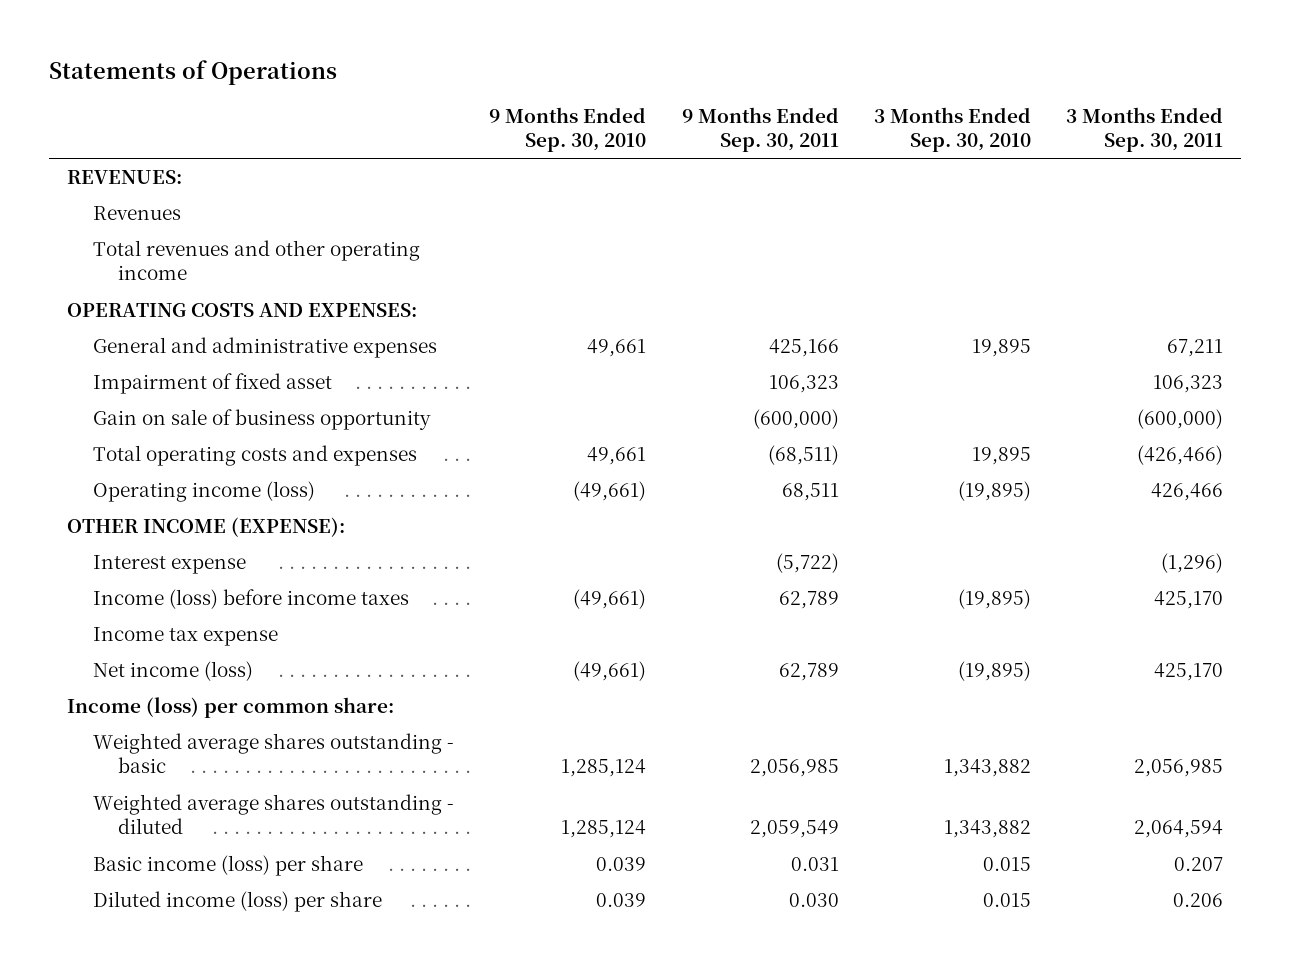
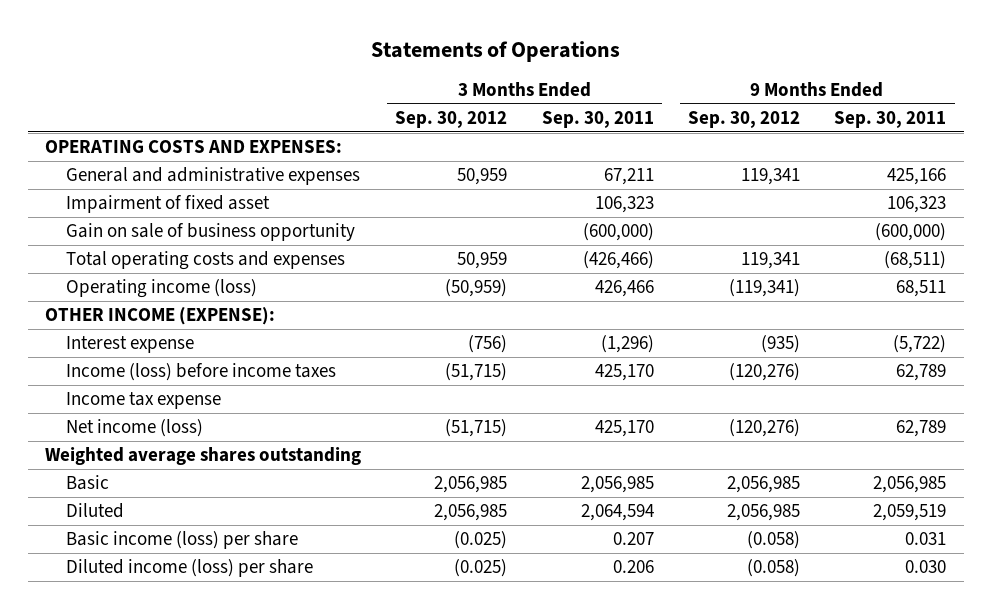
[489,107,647,153] 9 Months Ended Sep. 30, 2010 -> none
[873,107,1031,153] 3 Months Ended Sep. 30, 2010 -> none
none -> [395,110,508,128] Sep. 30, 2012
none -> [688,110,801,128] Sep. 30, 2012
[67,170,183,185] REVENUES: -> none
[92,206,181,221] Revenues -> none
[92,240,420,281] Total revenues and other operating income -> none
[67,697,395,719] Income (loss) per common share: -> none
none -> [45,447,362,466] Weighted average shares outstanding
[92,733,454,774] Weighted average shares outstanding - basic -> [65,475,109,491] Basic
[92,794,454,835] Weighted average shares outstanding - diluted -> [65,503,124,519] Diluted
[749,820,839,839] 2,059,549 -> [873,504,947,522] 2,059,519

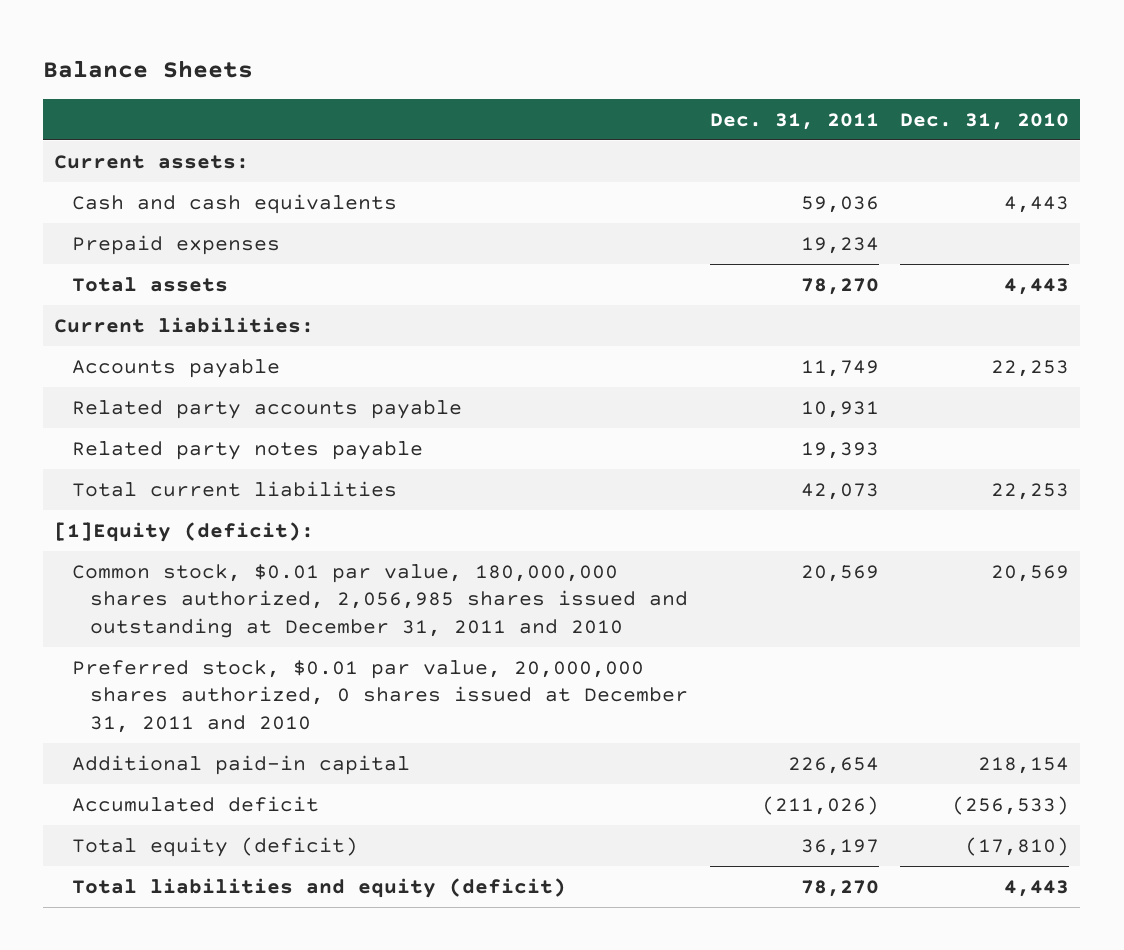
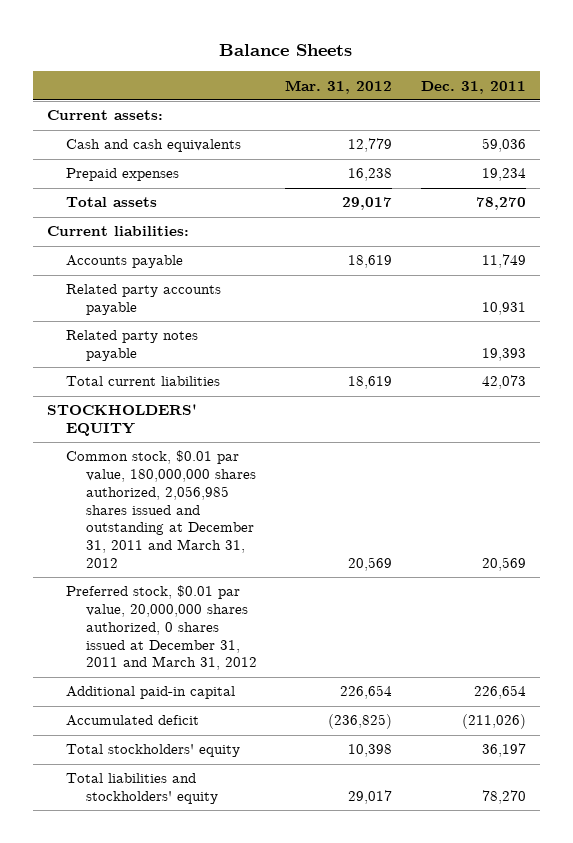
[900,112,1070,130] Dec. 31, 2010 -> none
none -> [285,79,393,94] Mar. 31, 2012
[54,521,315,542] [1]Equity (deficit): -> [47,404,198,437] STOCKHOLDERS' EQUITY
[72,563,689,638] Common stock, $0.01 par value, 180,000,000 shares authorized, 2,056,985 shares issued and outstanding at December 31, 2011 and 2010 -> [66,450,256,568] Common stock, $0.01 par value, 180,000,000 shares authorized, 2,056,985 shares issued and outstanding at December 31, 2011 and March 31, 2012
[72,659,689,733] Preferred stock, $0.01 par value, 20,000,000 shares authorized, 0 shares issued at December 31, 2011 and 2010 -> [66,585,257,671] Preferred stock, $0.01 par value, 20,000,000 shares authorized, 0 shares issued at December 31, 2011 and March 31, 2012
[72,836,359,857] Total equity (deficit) -> [66,744,241,758] Total stockholders' equity
[72,877,567,898] Total liabilities and equity (deficit) -> [66,773,218,805] Total liabilities and stockholders' equity

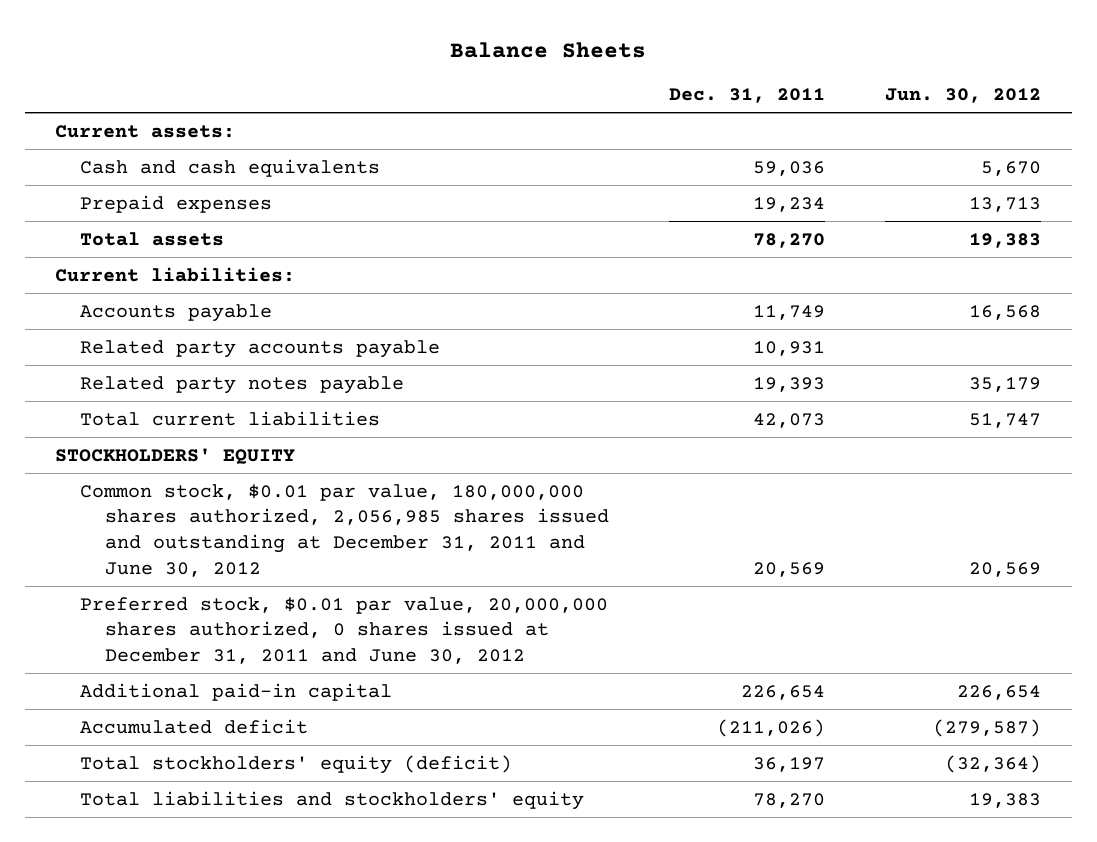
[285,79,393,94] Mar. 31, 2012 -> none
none -> [885,88,1042,104] Jun. 30, 2012
[66,450,256,568] Common stock, $0.01 par value, 180,000,000 shares authorized, 2,056,985 shares issued and outstanding at December 31, 2011 and March 31, 2012 -> [80,483,609,578] Common stock, $0.01 par value, 180,000,000 shares authorized, 2,056,985 shares issued and outstanding at December 31, 2011 and June 30, 2012
[66,585,257,671] Preferred stock, $0.01 par value, 20,000,000 shares authorized, 0 shares issued at December 31, 2011 and March 31, 2012 -> [80,596,609,665] Preferred stock, $0.01 par value, 20,000,000 shares authorized, 0 shares issued at December 31, 2011 and June 30, 2012
[66,744,241,758] Total stockholders' equity -> [80,754,513,774] Total stockholders' equity (deficit)

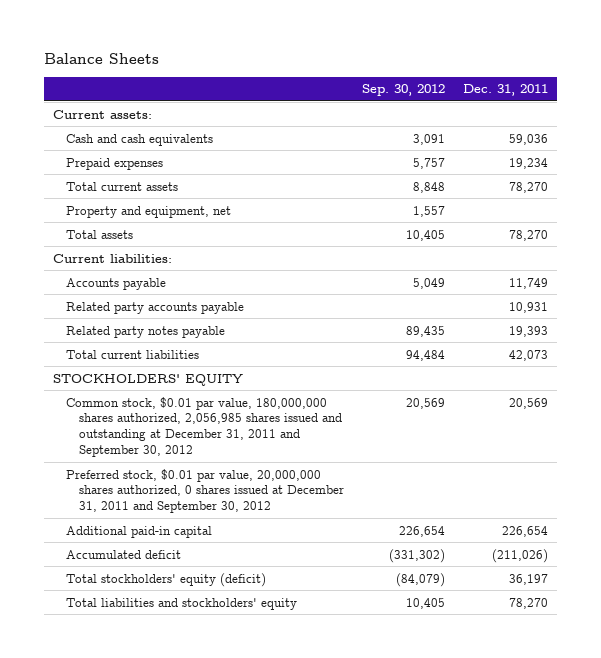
[885,88,1042,104] Jun. 30, 2012 -> none
none -> [362,84,446,97] Sep. 30, 2012
none -> [66,181,179,191] Total current assets
none -> [66,205,232,218] Property and equipment, net
[80,483,609,578] Common stock, $0.01 par value, 180,000,000 shares authorized, 2,056,985 shares issued and outstanding at December 31, 2011 and June 30, 2012 -> [66,396,343,458] Common stock, $0.01 par value, 180,000,000 shares authorized, 2,056,985 shares issued and outstanding at December 31, 2011 and September 30, 2012
[80,596,609,665] Preferred stock, $0.01 par value, 20,000,000 shares authorized, 0 shares issued at December 31, 2011 and June 30, 2012 -> [66,468,345,514] Preferred stock, $0.01 par value, 20,000,000 shares authorized, 0 shares issued at December 31, 2011 and September 30, 2012

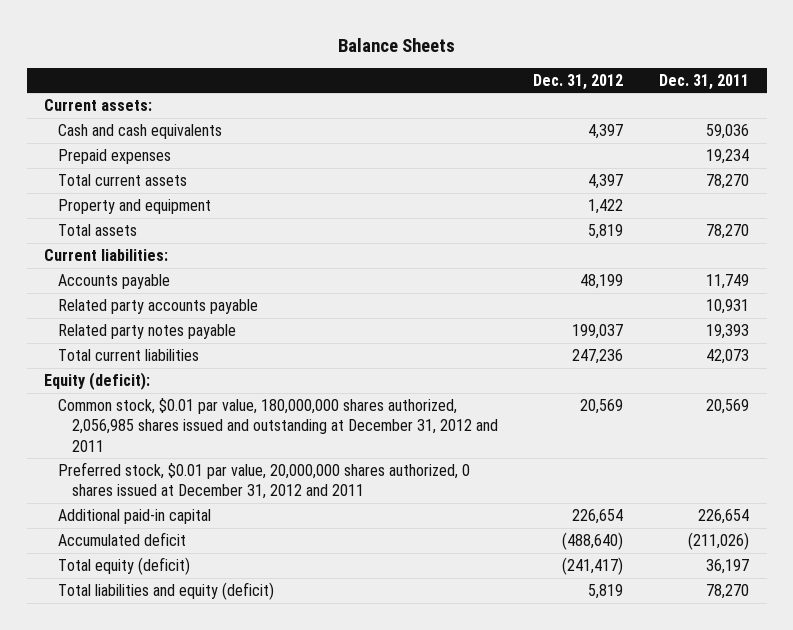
[362,84,446,97] Sep. 30, 2012 -> none
none -> [533,73,624,90] Dec. 31, 2012
[66,205,232,218] Property and equipment, net -> [58,199,212,215] Property and equipment
[52,373,243,386] STOCKHOLDERS' EQUITY -> [44,372,151,391] Equity (deficit):
[66,396,343,458] Common stock, $0.01 par value, 180,000,000 shares authorized, 2,056,985 shares issued and outstanding at December 31, 2011 and September 30, 2012 -> [58,398,498,452] Common stock, $0.01 par value, 180,000,000 shares authorized, 2,056,985 shares issued and outstanding at December 31, 2012 and 2011
[66,468,345,514] Preferred stock, $0.01 par value, 20,000,000 shares authorized, 0 shares issued at December 31, 2011 and September 30, 2012 -> [58,462,471,500] Preferred stock, $0.01 par value, 20,000,000 shares authorized, 0 shares issued at December 31, 2012 and 2011
[66,572,267,587] Total stockholders' equity (deficit) -> [58,557,191,576] Total equity (deficit)
[66,597,298,610] Total liabilities and stockholders' equity -> [58,582,275,601] Total liabilities and equity (deficit)

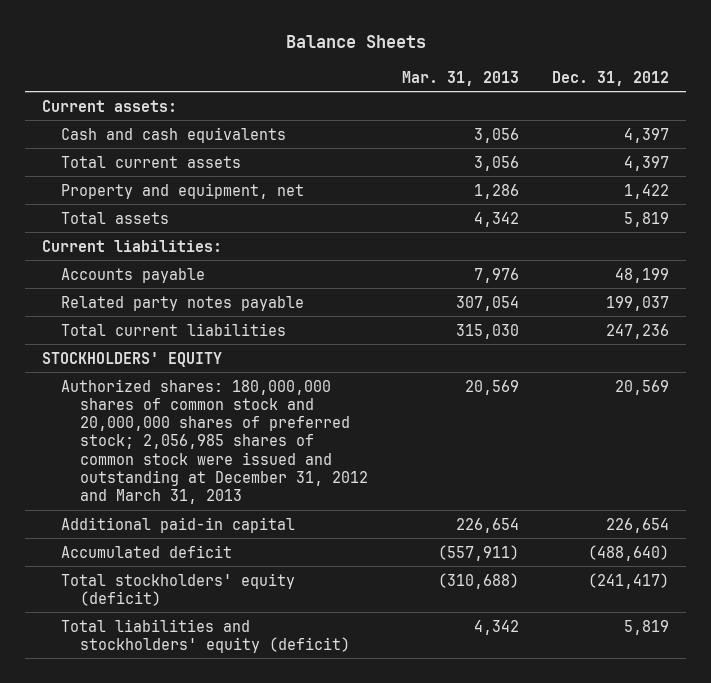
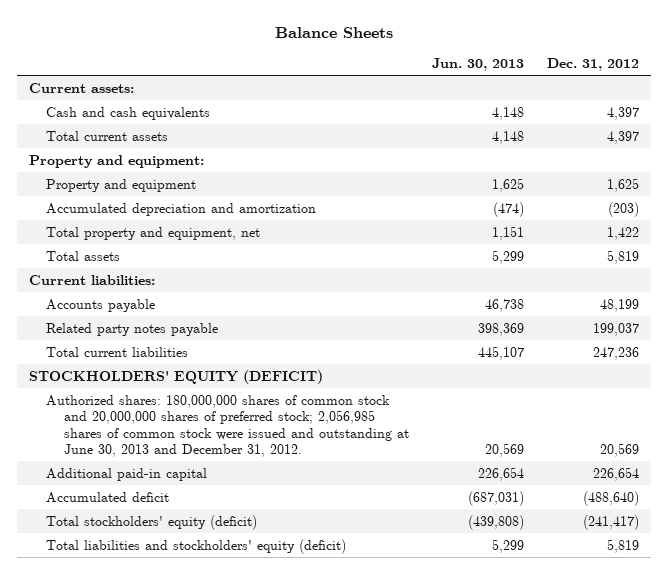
[401,70,519,86] Mar. 31, 2013 -> none
none -> [431,58,524,72] Jun. 30, 2013
none -> [28,154,204,168] Property and equipment:
none -> [46,178,197,192] Property and equipment
none -> [46,202,317,216] Accumulated depreciation and amortization
[60,182,304,199] Property and equipment, net -> [46,226,261,240] Total property and equipment, net
[41,351,222,367] STOCKHOLDERS' EQUITY -> [28,369,323,384] STOCKHOLDERS' EQUITY (DEFICIT)
[60,378,369,505] Authorized shares: 180,000,000 shares of common stock and 20,000,000 shares of preferred stock; 2,056,985 shares of common stock were issued and outstanding at December 31, 2012 and March 31, 2013 -> [46,394,409,458] Authorized shares: 180,000,000 shares of common stock and 20,000,000 shares of preferred stock; 2,056,985 shares of common stock were issued and outstanding at June 30, 2013 and December 31, 2012.

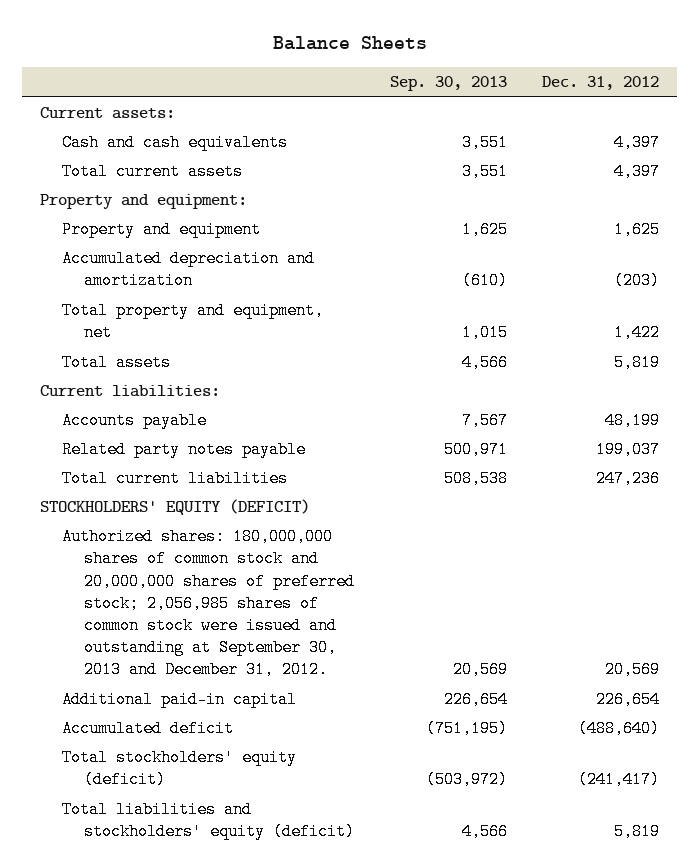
[431,58,524,72] Jun. 30, 2013 -> none
none -> [389,76,507,92] Sep. 30, 2013
[46,394,409,458] Authorized shares: 180,000,000 shares of common stock and 20,000,000 shares of preferred stock; 2,056,985 shares of common stock were issued and outstanding at June 30, 2013 and December 31, 2012. -> [61,528,356,679] Authorized shares: 180,000,000 shares of common stock and 20,000,000 shares of preferred stock; 2,056,985 shares of common stock were issued and outstanding at September 30, 2013 and December 31, 2012.

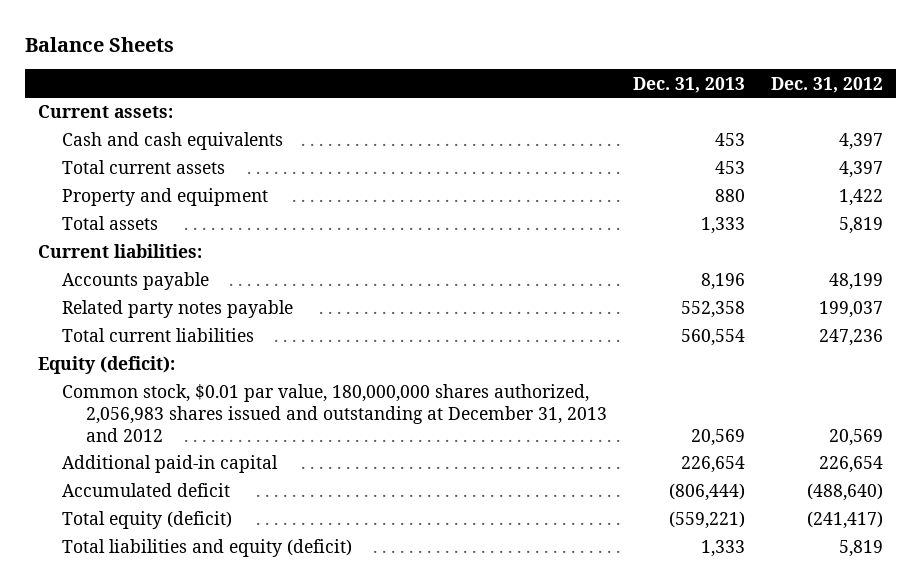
[389,76,507,92] Sep. 30, 2013 -> none
none -> [632,76,745,93] Dec. 31, 2013
[39,194,247,210] Property and equipment: -> none
[61,250,315,290] Accumulated depreciation and amortization -> none
[61,302,324,342] Total property and equipment, net -> none
[614,221,661,239] 1,625 -> [838,189,883,207] 1,422
[39,499,310,516] STOCKHOLDERS' EQUITY (DEFICIT) -> [37,356,175,375] Equity (deficit):
[61,528,356,679] Authorized shares: 180,000,000 shares of common stock and 20,000,000 shares of preferred stock; 2,056,985 shares of common stock were issued and outstanding at September 30, 2013 and December 31, 2012. -> [61,384,607,442] Common stock, $0.01 par value, 180,000,000 shares authorized, 2,056,983 shares issued and outstanding at December 31, 2013 and 2012
[61,749,297,789] Total stockholders' equity (deficit) -> [61,511,232,530] Total equity (deficit)
[61,801,356,841] Total liabilities and stockholders' equity (deficit) -> [61,539,352,558] Total liabilities and equity (deficit)

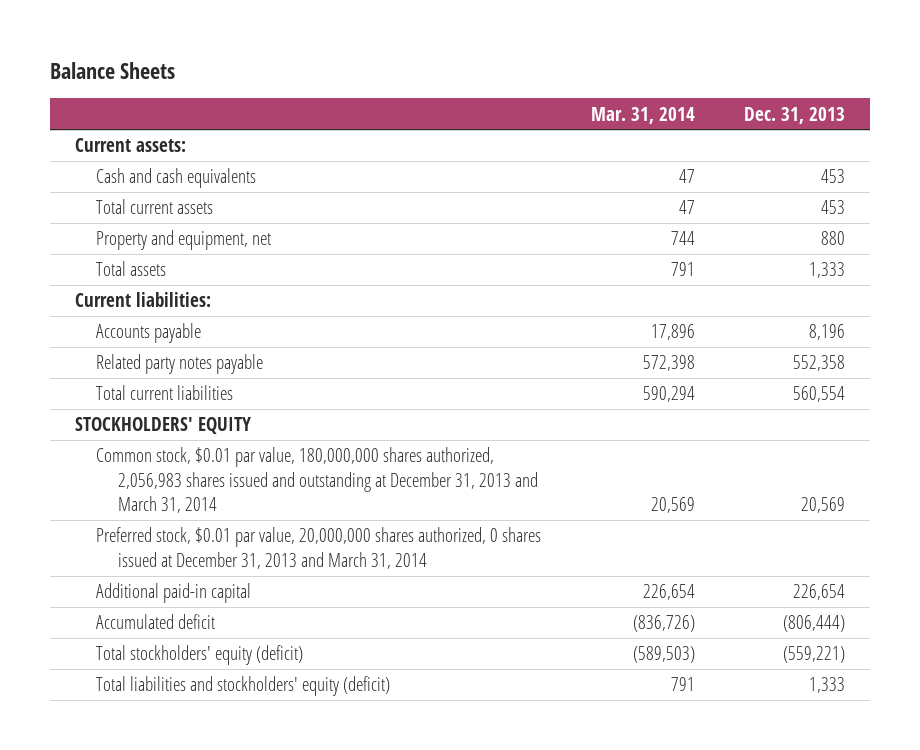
[770,76,883,93] Dec. 31, 2012 -> none
none -> [590,106,695,124] Mar. 31, 2014
[61,188,268,207] Property and equipment -> [96,230,272,251] Property and equipment, net
[37,356,175,375] Equity (deficit): -> [74,417,251,435] STOCKHOLDERS' EQUITY
[61,384,607,442] Common stock, $0.01 par value, 180,000,000 shares authorized, 2,056,983 shares issued and outstanding at December 31, 2013 and 2012 -> [96,447,539,514] Common stock, $0.01 par value, 180,000,000 shares authorized, 2,056,983 shares issued and outstanding at December 31, 2013 and March 31, 2014
none -> [96,527,542,569] Preferred stock, $0.01 par value, 20,000,000 shares authorized, 0 shares issued at December 31, 2013 and March 31, 2014
[61,511,232,530] Total equity (deficit) -> [96,645,304,666] Total stockholders' equity (deficit)
[61,539,352,558] Total liabilities and equity (deficit) -> [96,676,391,697] Total liabilities and stockholders' equity (deficit)

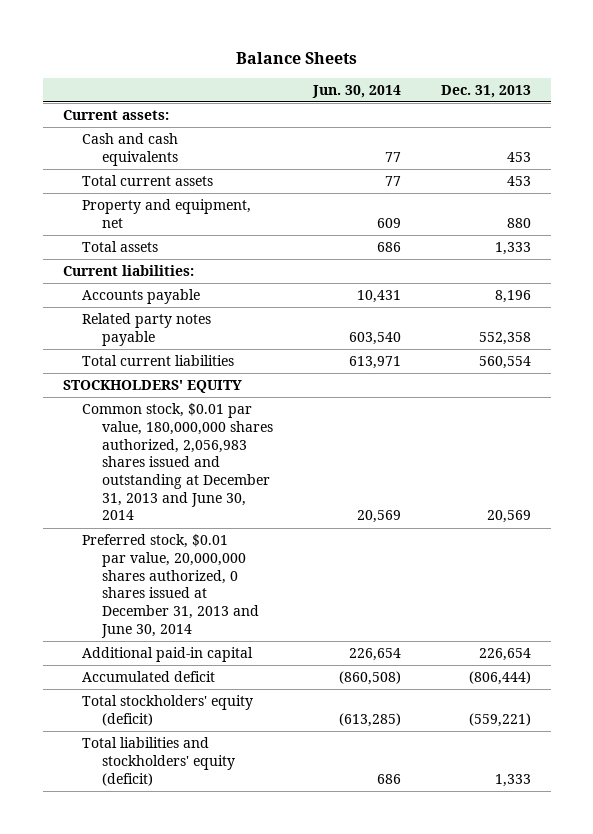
[590,106,695,124] Mar. 31, 2014 -> none
none -> [311,84,401,98] Jun. 30, 2014
[96,447,539,514] Common stock, $0.01 par value, 180,000,000 shares authorized, 2,056,983 shares issued and outstanding at December 31, 2013 and March 31, 2014 -> [82,403,273,521] Common stock, $0.01 par value, 180,000,000 shares authorized, 2,056,983 shares issued and outstanding at December 31, 2013 and June 30, 2014
[96,527,542,569] Preferred stock, $0.01 par value, 20,000,000 shares authorized, 0 shares issued at December 31, 2013 and March 31, 2014 -> [82,534,259,638] Preferred stock, $0.01 par value, 20,000,000 shares authorized, 0 shares issued at December 31, 2013 and June 30, 2014

